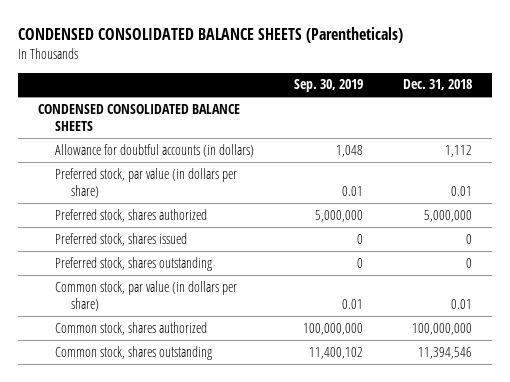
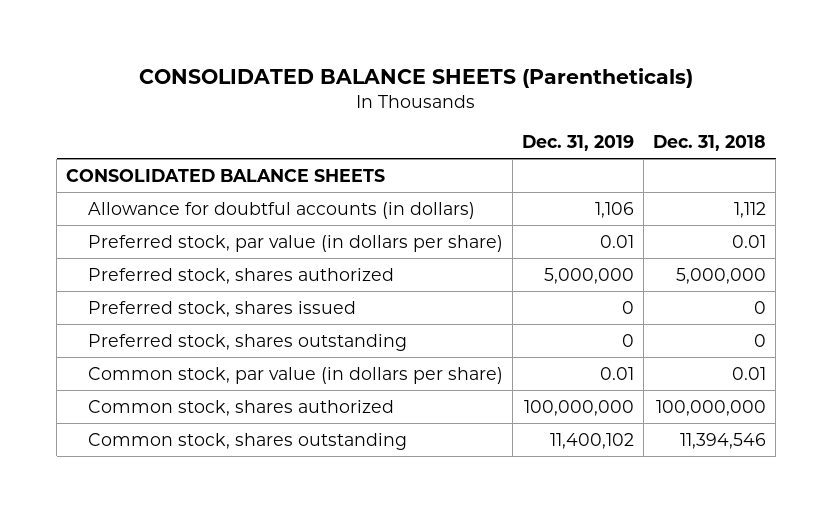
[18,26,404,43] CONDENSED CONSOLIDATED BALANCE SHEETS (Parentheticals) -> [139,67,694,88] CONSOLIDATED BALANCE SHEETS (Parentheticals)
[293,79,363,93] Sep. 30, 2019 -> none
none -> [522,135,635,152] Dec. 31, 2019
[38,103,241,132] CONDENSED CONSOLIDATED BALANCE SHEETS -> [66,168,386,182] CONSOLIDATED BALANCE SHEETS

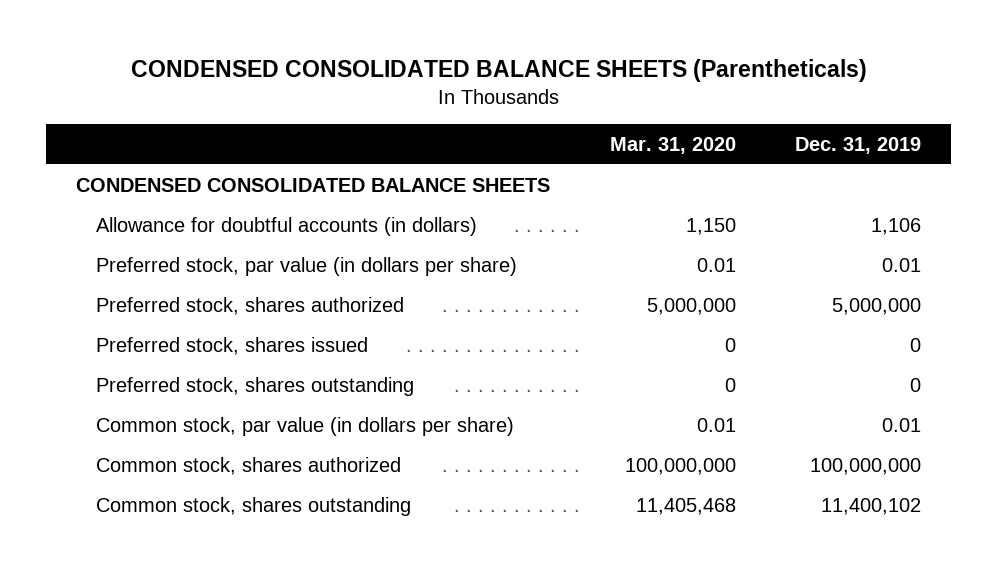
[139,67,694,88] CONSOLIDATED BALANCE SHEETS (Parentheticals) -> [130,59,867,83] CONDENSED CONSOLIDATED BALANCE SHEETS (Parentheticals)
[653,135,767,152] Dec. 31, 2018 -> none
none -> [609,137,736,155] Mar. 31, 2020
[66,168,386,182] CONSOLIDATED BALANCE SHEETS -> [75,177,550,192] CONDENSED CONSOLIDATED BALANCE SHEETS

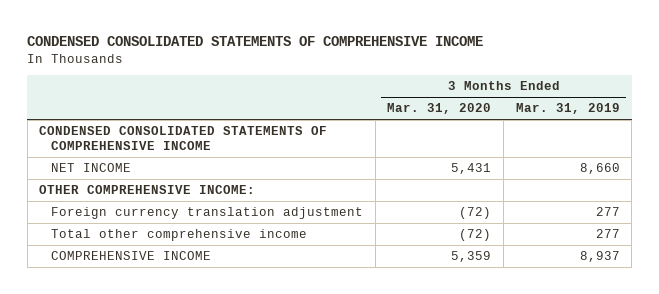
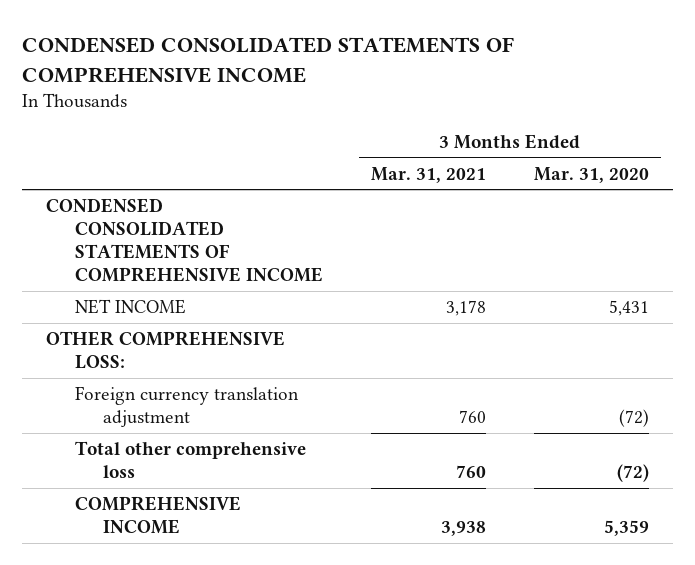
[515,103,620,115] Mar. 31, 2019 -> none
none -> [370,166,486,183] Mar. 31, 2021
[39,185,256,195] OTHER COMPREHENSIVE INCOME: -> [46,330,286,370] OTHER COMPREHENSIVE LOSS:
[50,229,307,242] Total other comprehensive income -> [74,440,306,479] Total other comprehensive loss

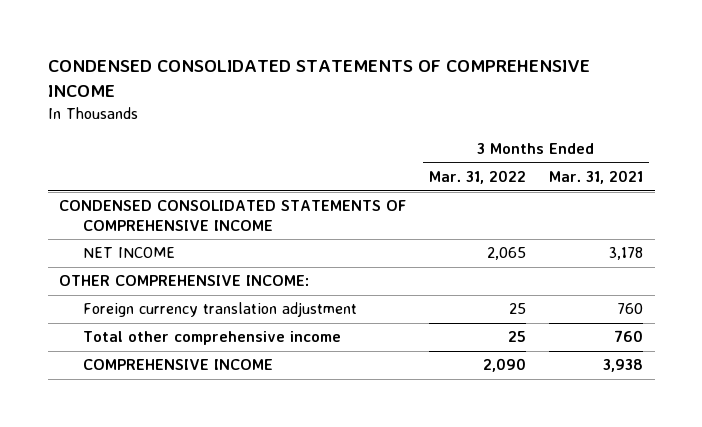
[533,166,649,183] Mar. 31, 2020 -> none
none -> [429,170,527,185] Mar. 31, 2022
[46,330,286,370] OTHER COMPREHENSIVE LOSS: -> [59,275,310,287] OTHER COMPREHENSIVE INCOME:
[74,440,306,479] Total other comprehensive loss -> [83,331,342,346] Total other comprehensive income

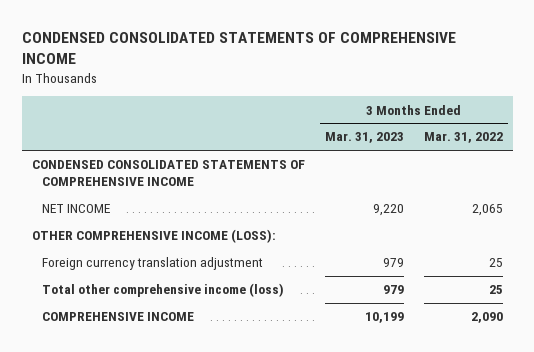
[549,170,644,185] Mar. 31, 2021 -> none
none -> [324,132,404,144] Mar. 31, 2023
[59,275,310,287] OTHER COMPREHENSIVE INCOME: -> [31,229,276,244] OTHER COMPREHENSIVE INCOME (LOSS):
[83,331,342,346] Total other comprehensive income -> [41,283,284,298] Total other comprehensive income (loss)

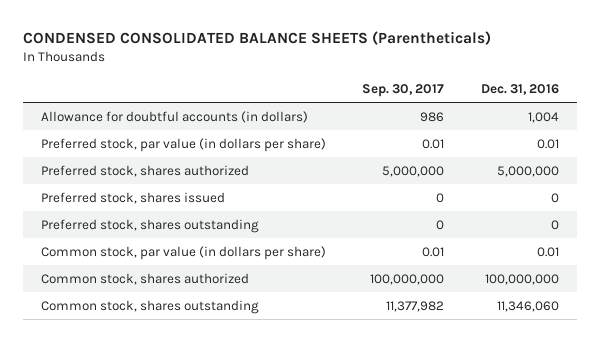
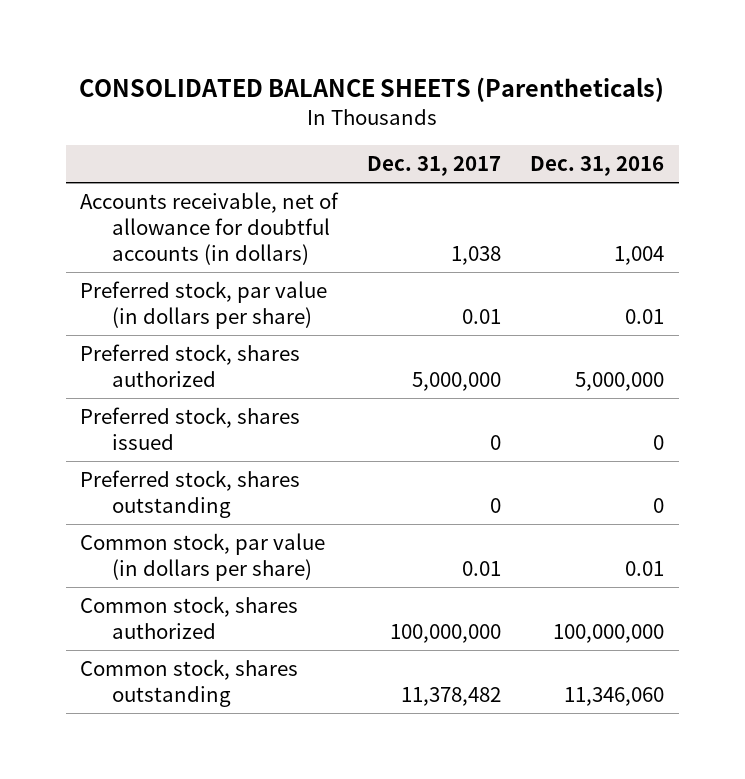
[22,31,491,46] CONDENSED CONSOLIDATED BALANCE SHEETS (Parentheticals) -> [79,77,665,103] CONSOLIDATED BALANCE SHEETS (Parentheticals)
[362,83,445,97] Sep. 30, 2017 -> none
none -> [367,156,502,177] Dec. 31, 2017
[41,110,309,123] Allowance for doubtful accounts (in dollars) -> [80,191,340,265] Accounts receivable, net of allowance for doubtful accounts (in dollars)

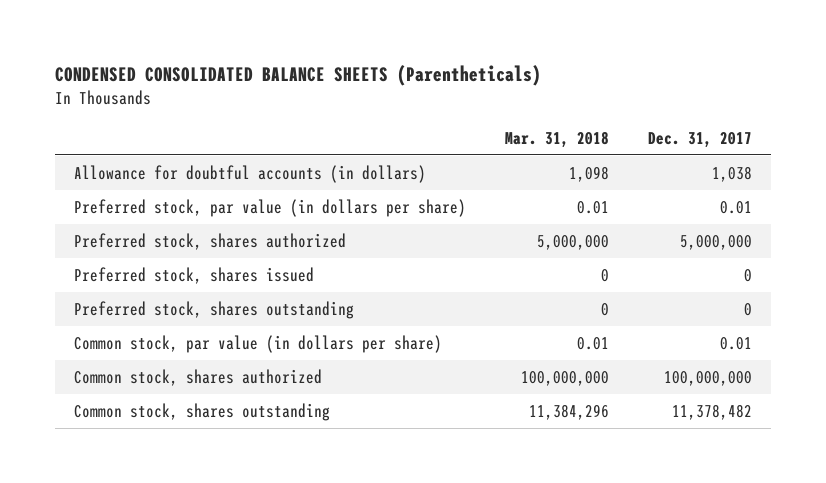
[79,77,665,103] CONSOLIDATED BALANCE SHEETS (Parentheticals) -> [54,65,541,87] CONDENSED CONSOLIDATED BALANCE SHEETS (Parentheticals)
[530,156,665,177] Dec. 31, 2016 -> none
none -> [504,130,609,148] Mar. 31, 2018
[80,191,340,265] Accounts receivable, net of allowance for doubtful accounts (in dollars) -> [74,164,427,183] Allowance for doubtful accounts (in dollars)

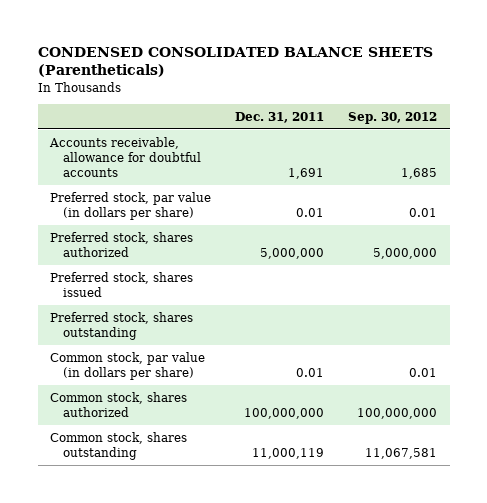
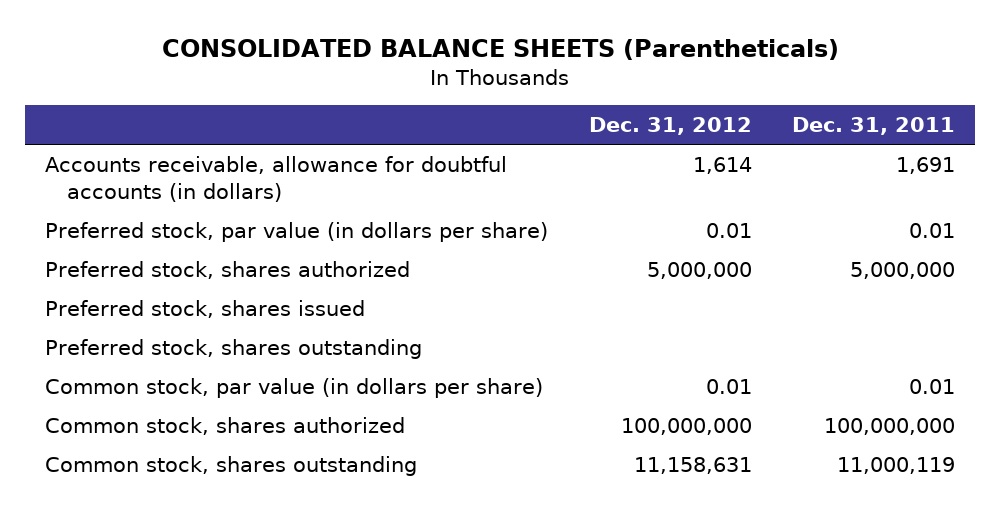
[37,46,433,78] CONDENSED CONSOLIDATED BALANCE SHEETS (Parentheticals) -> [162,38,840,60] CONSOLIDATED BALANCE SHEETS (Parentheticals)
[348,111,438,124] Sep. 30, 2012 -> none
none -> [588,117,752,136] Dec. 31, 2012
[48,136,202,177] Accounts receivable, allowance for doubtful accounts -> [45,156,508,202] Accounts receivable, allowance for doubtful accounts (in dollars)

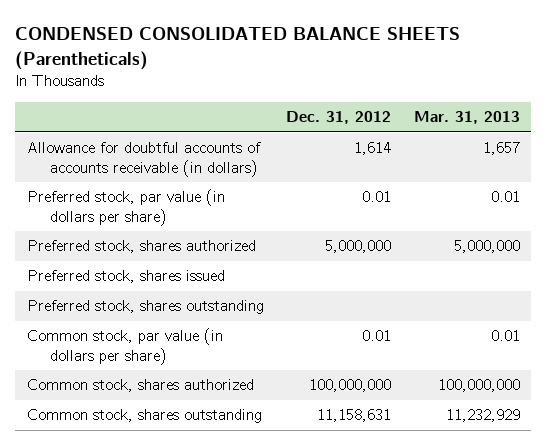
[162,38,840,60] CONSOLIDATED BALANCE SHEETS (Parentheticals) -> [15,27,461,70] CONDENSED CONSOLIDATED BALANCE SHEETS (Parentheticals)
[792,117,956,136] Dec. 31, 2011 -> none
none -> [414,111,521,125] Mar. 31, 2013
[45,156,508,202] Accounts receivable, allowance for doubtful accounts (in dollars) -> [26,142,261,177] Allowance for doubtful accounts of accounts receivable (in dollars)

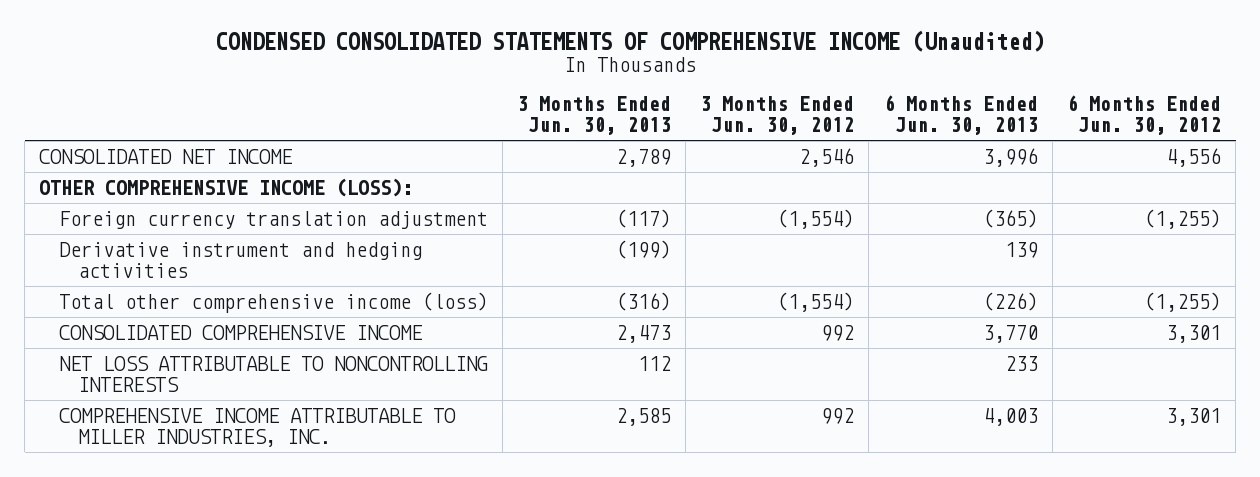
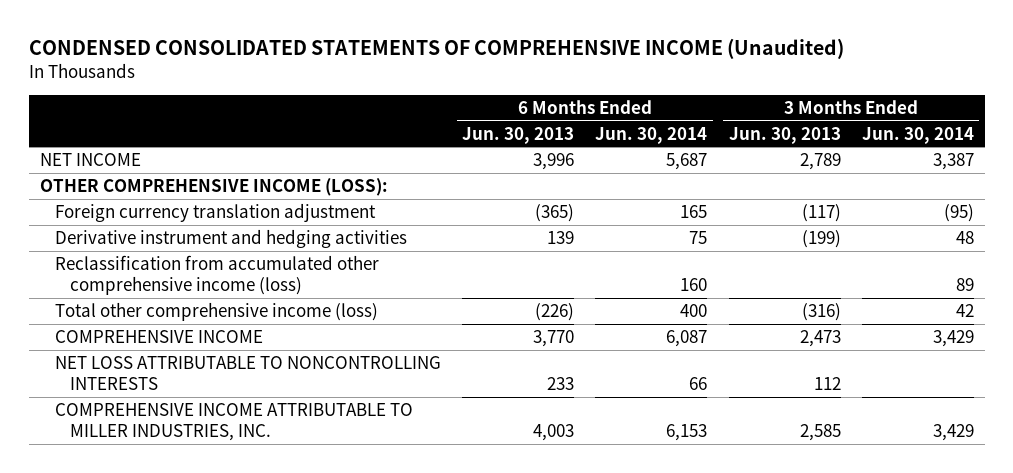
[700,96,855,136] 3 Months Ended Jun. 30, 2012 -> none
[1066,95,1221,136] 6 Months Ended Jun. 30, 2012 -> none
none -> [595,126,708,144] Jun. 30, 2014
none -> [861,126,974,144] Jun. 30, 2014
[39,149,293,165] CONSOLIDATED NET INCOME -> [39,153,141,167] NET INCOME
none -> [54,255,379,296] Reclassification from accumulated other comprehensive income (loss)
[58,325,422,341] CONSOLIDATED COMPREHENSIVE INCOME -> [54,330,263,344] COMPREHENSIVE INCOME

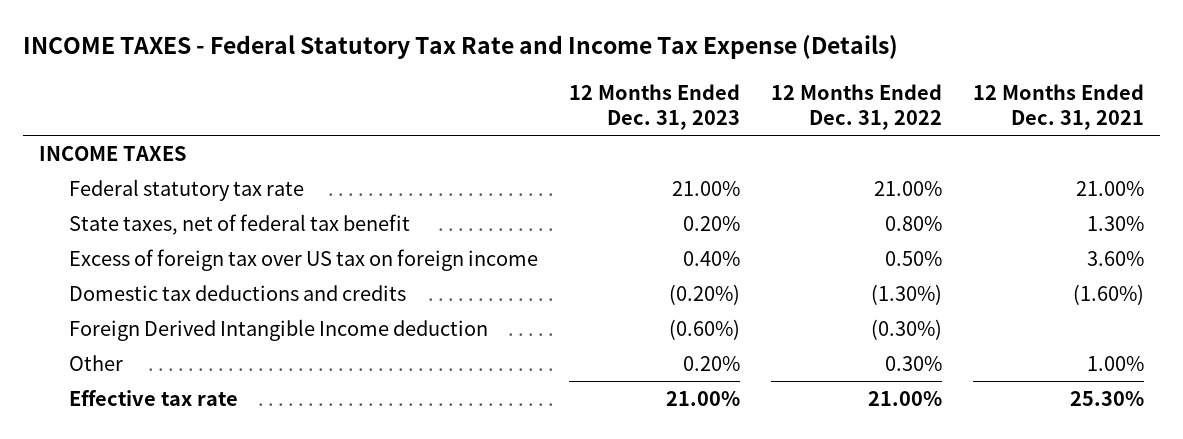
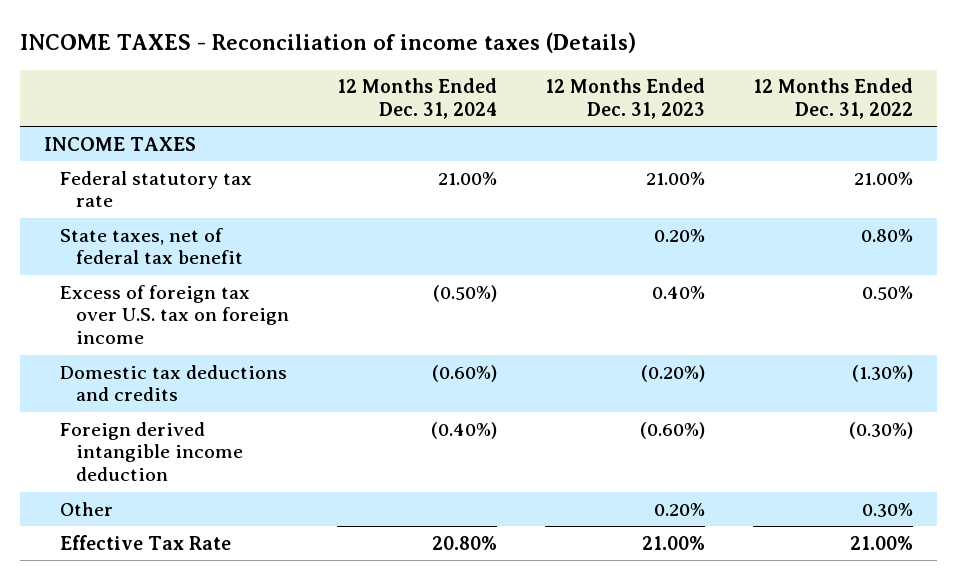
[23,35,899,60] INCOME TAXES - Federal Statutory Tax Rate and Income Tax Expense (Details) -> [20,32,637,54] INCOME TAXES - Reconciliation of income taxes (Details)
[973,83,1145,131] 12 Months Ended Dec. 31, 2021 -> none
none -> [336,78,497,119] 12 Months Ended Dec. 31, 2024
[69,249,539,272] Excess of foreign tax over US tax on foreign income -> [60,284,289,345] Excess of foreign tax over U.S. tax on foreign income
[69,319,489,342] Foreign Derived Intangible Income deduction -> [60,421,243,482] Foreign derived intangible income deduction
[69,390,239,407] Effective tax rate -> [60,534,232,550] Effective Tax Rate

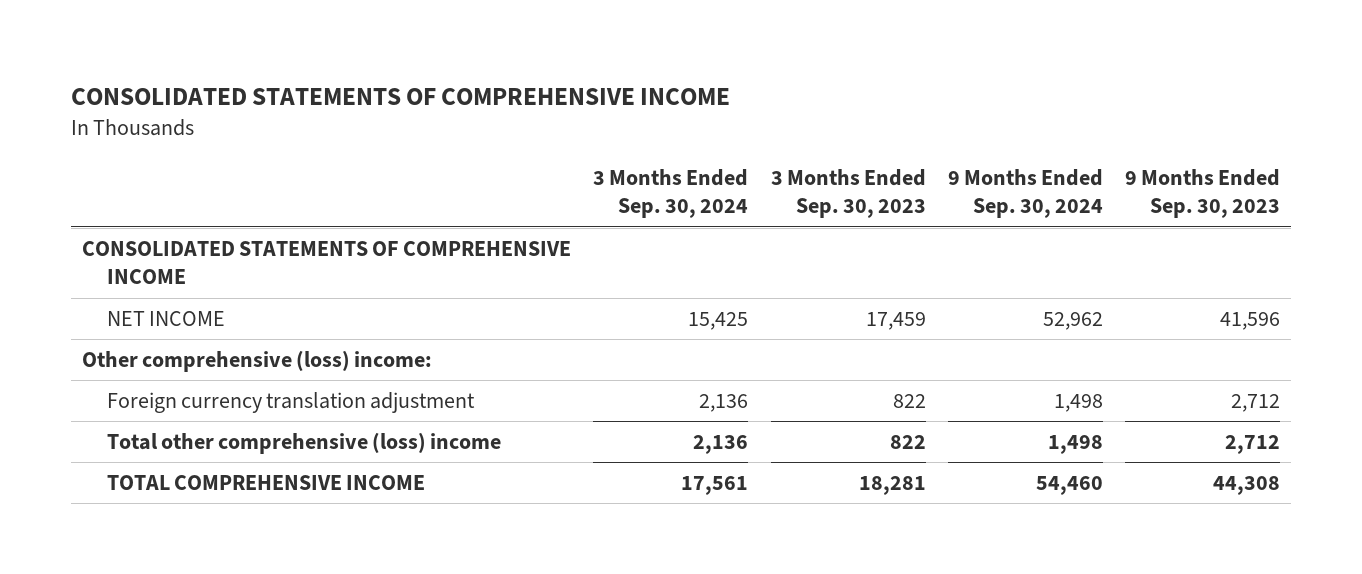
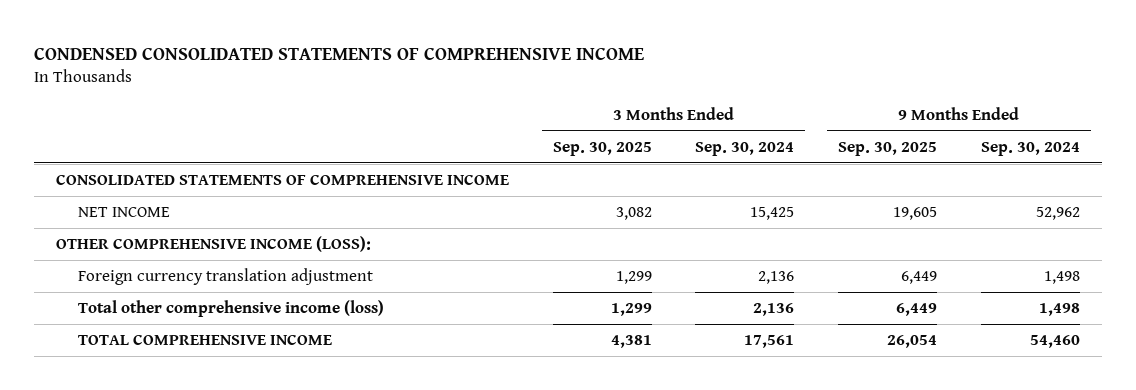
[71,88,731,106] CONSOLIDATED STATEMENTS OF COMPREHENSIVE INCOME -> [33,46,644,60] CONDENSED CONSOLIDATED STATEMENTS OF COMPREHENSIVE INCOME
[770,168,926,219] 3 Months Ended Sep. 30, 2023 -> none
[1125,168,1281,219] 9 Months Ended Sep. 30, 2023 -> none
none -> [552,141,652,156] Sep. 30, 2025
none -> [838,141,938,156] Sep. 30, 2025
[82,349,433,372] Other comprehensive (loss) income: -> [55,236,371,253] OTHER COMPREHENSIVE INCOME (LOSS):
[107,431,502,454] Total other comprehensive (loss) income -> [77,300,384,318] Total other comprehensive income (loss)

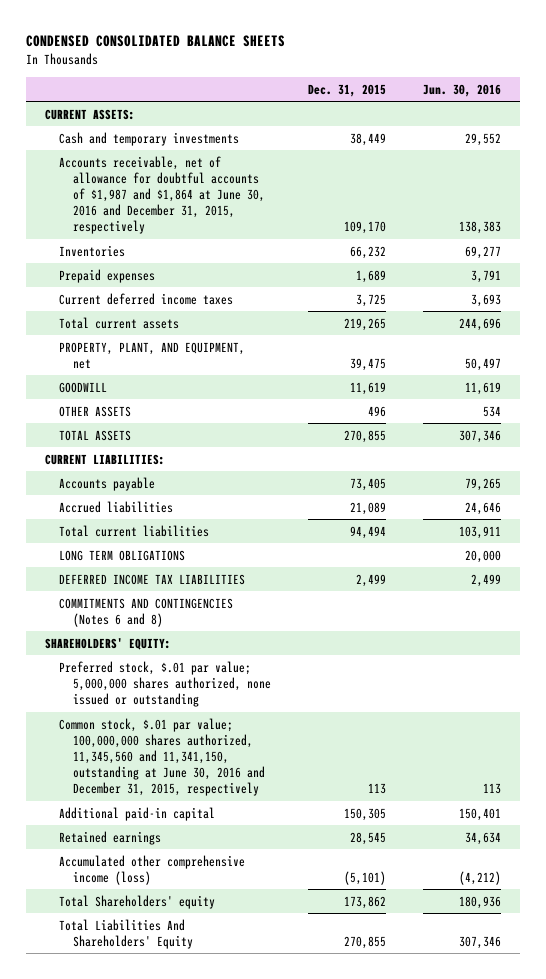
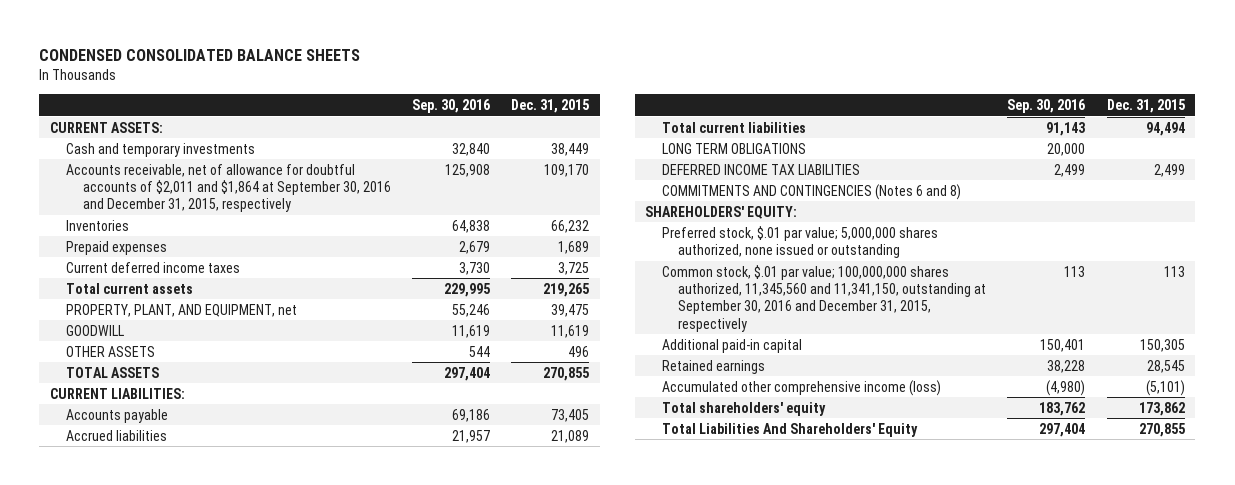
[423,83,502,97] Jun. 30, 2016 -> none
none -> [412,99,491,114] Sep. 30, 2016
[58,155,265,235] Accounts receivable, net of allowance for doubtful accounts of $1,987 and $1,864 at June 30, 2016 and December 31, 2015, respectively -> [66,163,391,213] Accounts receivable, net of allowance for doubtful accounts of $2,011 and $1,864 at September 30, 2016 and December 31, 2015, respectively
[58,717,265,797] Common stock, $.01 par value; 100,000,000 shares authorized, 11,345,560 and 11,341,150, outstanding at June 30, 2016 and December 31, 2015, respectively -> [661,264,987,332] Common stock, $.01 par value; 100,000,000 shares authorized, 11,345,560 and 11,341,150, outstanding at September 30, 2016 and December 31, 2015, respectively
[58,894,215,909] Total Shareholders' equity -> [661,401,826,416] Total shareholders' equity

